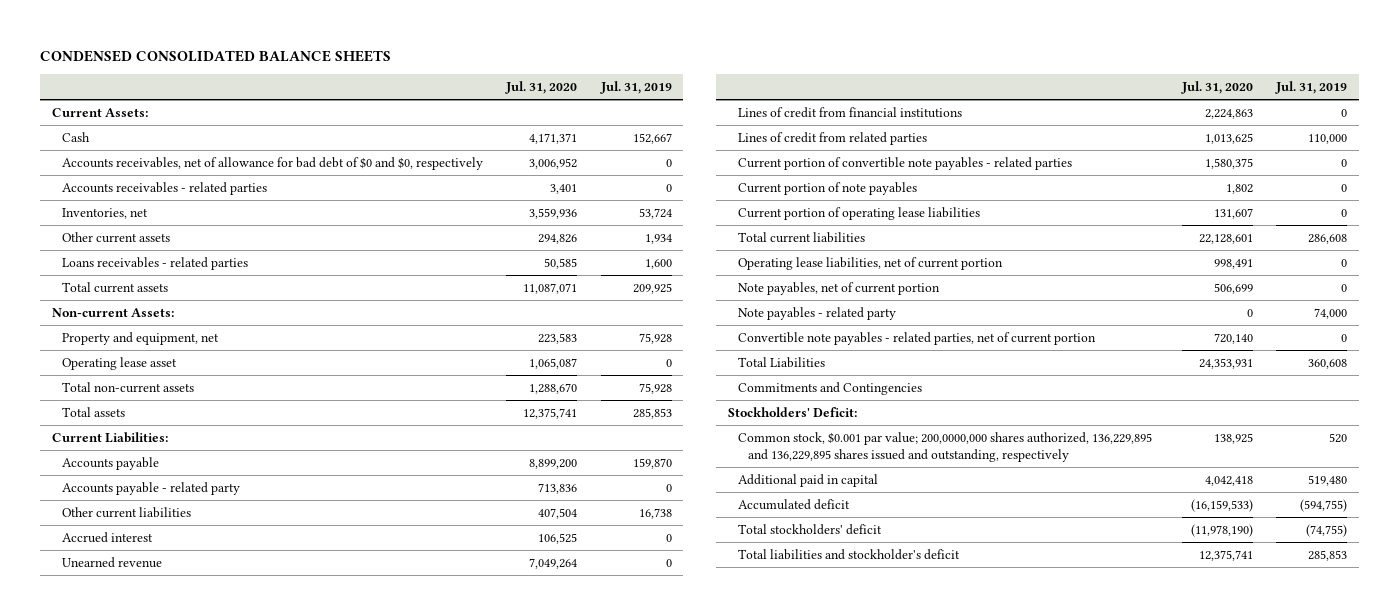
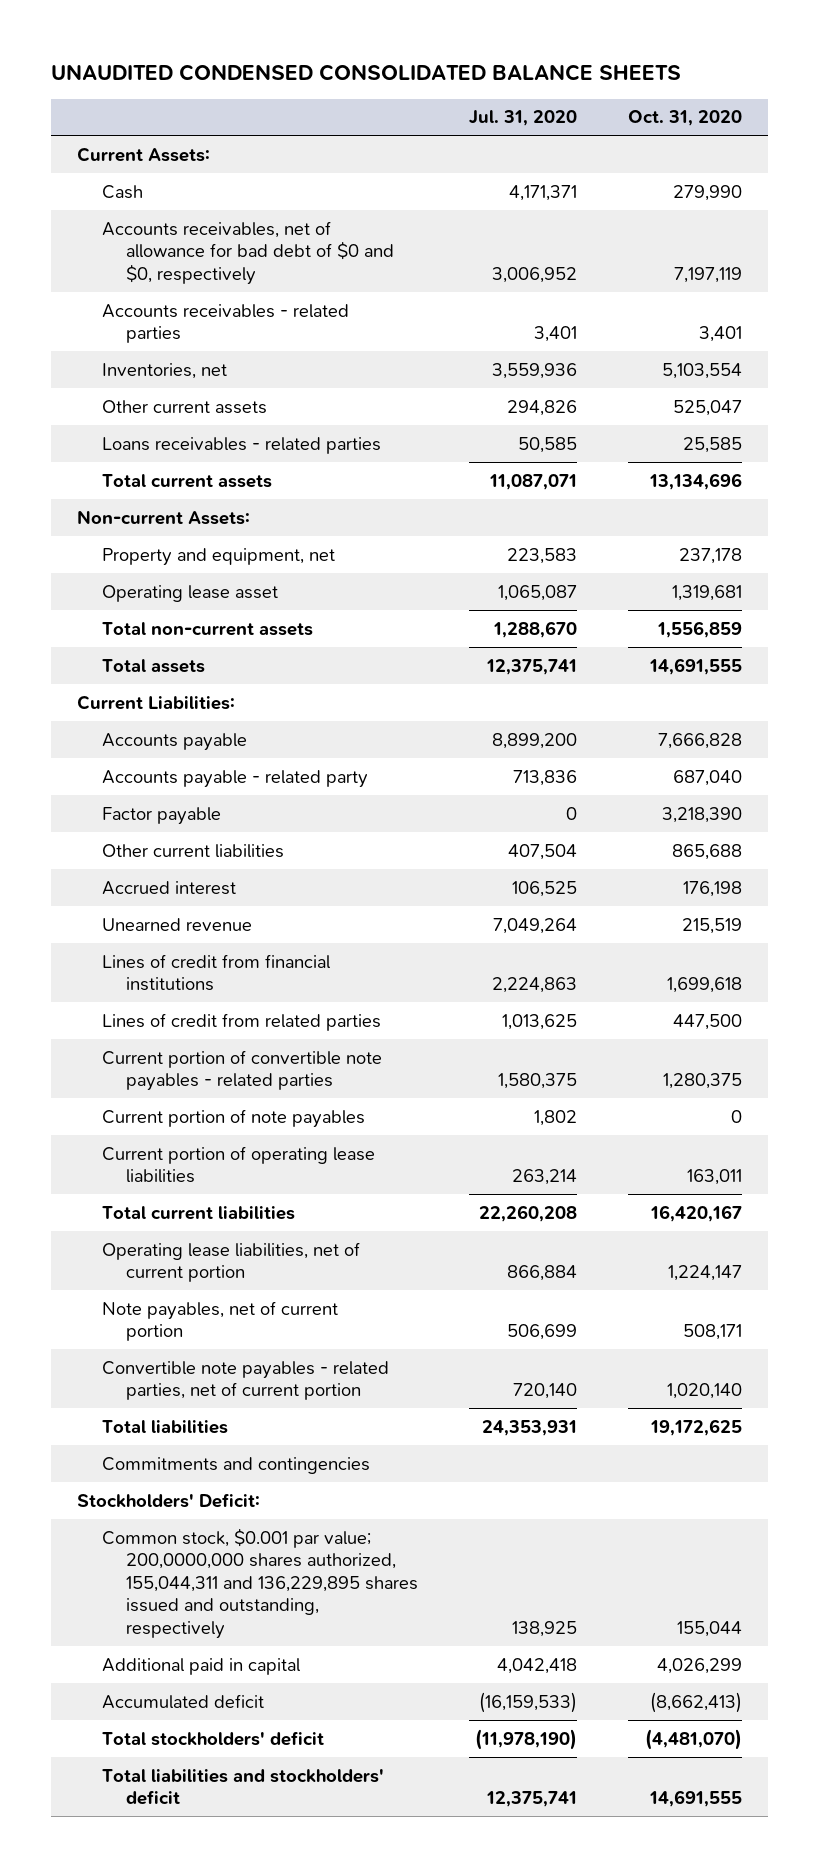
[40,49,392,62] CONDENSED CONSOLIDATED BALANCE SHEETS -> [51,64,682,82] UNAUDITED CONDENSED CONSOLIDATED BALANCE SHEETS
[599,81,672,95] Jul. 31, 2019 -> none
none -> [628,110,743,127] Oct. 31, 2020
none -> [101,806,221,825] Factor payable
[1214,207,1254,219] 131,607 -> [512,1169,578,1186] 263,214
[1199,233,1254,244] 22,128,601 -> [479,1204,578,1222] 22,260,208
[1214,258,1254,269] 998,491 -> [507,1265,578,1282] 866,884
[737,306,896,320] Note payables - related party -> none
[737,356,825,368] Total Liabilities -> [101,1419,228,1434] Total liabilities
[737,381,922,395] Commitments and Contingencies -> [101,1456,370,1474] Commitments and contingencies
[737,431,1152,462] Common stock, $0.001 par value; 200,0000,000 shares authorized, 136,229,895 and 136,229,895 shares issued and outstanding, respectively -> [101,1527,419,1639] Common stock, $0.001 par value; 200,0000,000 shares authorized, 155,044,311 and 136,229,895 shares issued and outstanding, respectively
[737,548,960,560] Total liabilities and stockholder's deficit -> [101,1768,384,1806] Total liabilities and stockholders' deficit

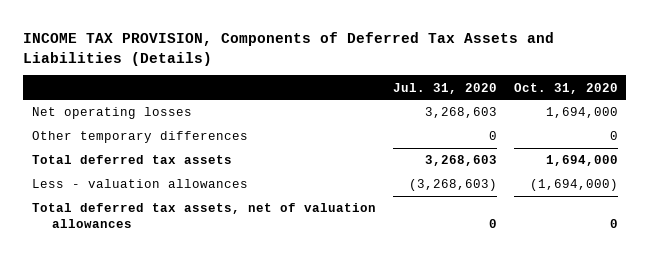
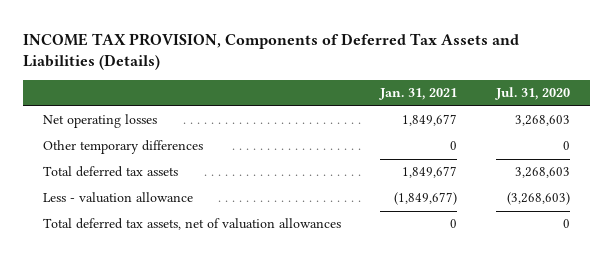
[513,82,618,94] Oct. 31, 2020 -> none
none -> [379,88,458,101] Jan. 31, 2021
[31,179,248,189] Less - valuation allowances -> [42,192,193,204] Less - valuation allowance

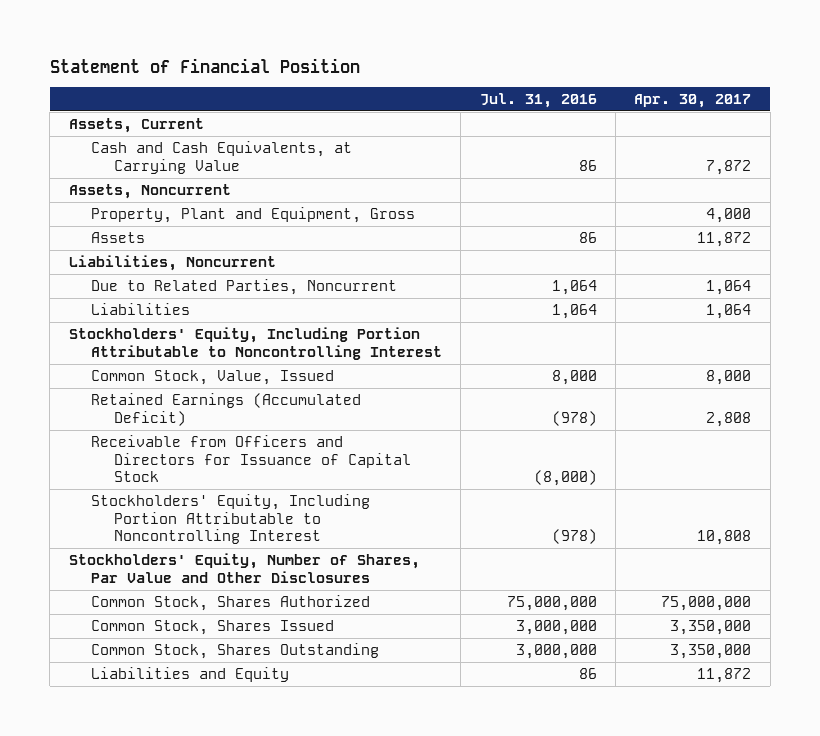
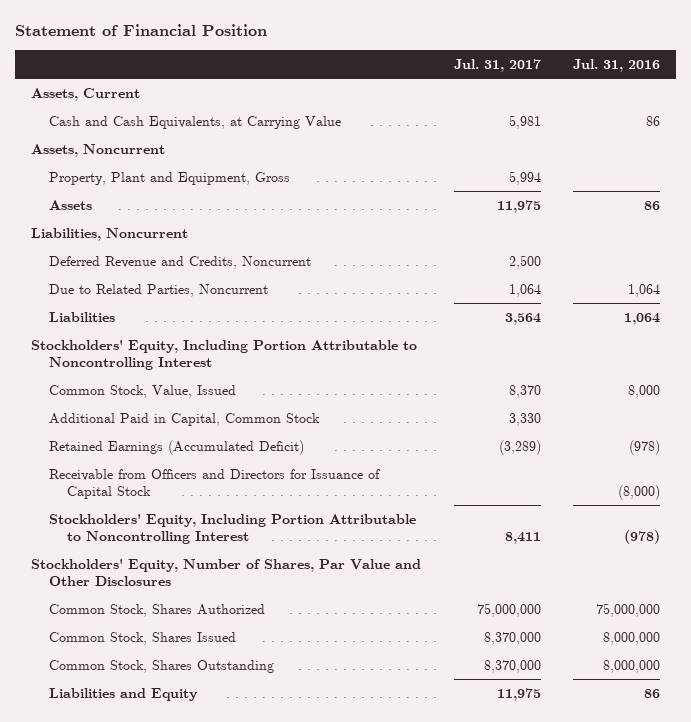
[634,94,752,109] Apr. 30, 2017 -> none
none -> [453,59,541,73] Jul. 31, 2017
none -> [49,255,312,269] Deferred Revenue and Credits, Noncurrent
none -> [49,412,321,426] Additional Paid in Capital, Common Stock
[515,620,597,636] 3,000,000 -> [602,631,660,645] 8,000,000
[515,644,597,660] 3,000,000 -> [602,659,660,673] 8,000,000

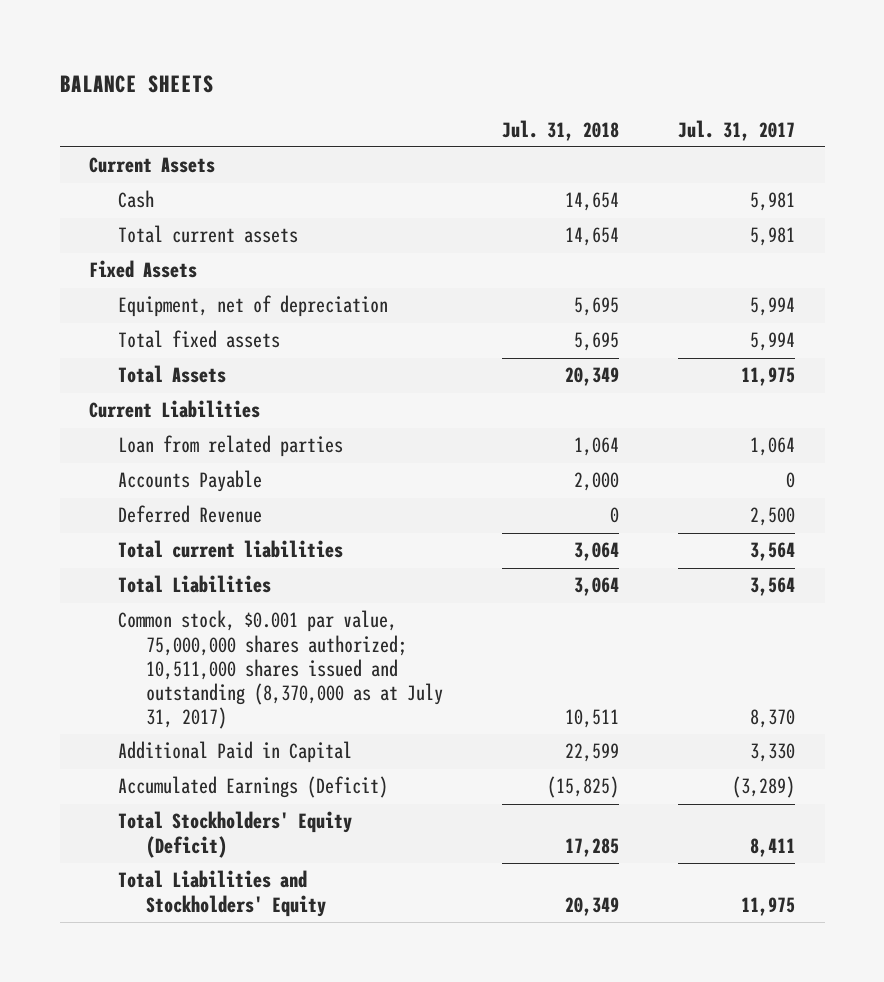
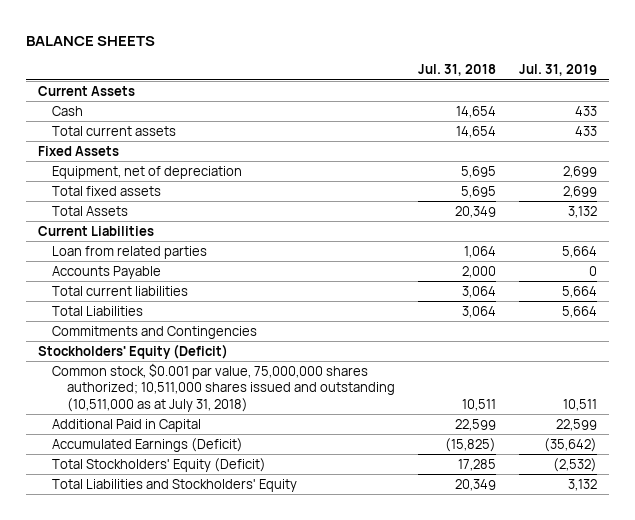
[678,119,796,141] Jul. 31, 2017 -> none
none -> [519,64,598,77] Jul. 31, 2019
[117,505,262,524] Deferred Revenue -> none
none -> [52,325,258,339] Commitments and Contingencies
none -> [37,343,228,359] Stockholders' Equity (Deficit)
[117,610,444,729] Common stock, $0.001 par value, 75,000,000 shares authorized; 10,511,000 shares issued and outstanding (8,370,000 as at July 31, 2017) -> [52,362,395,413] Common stock, $0.001 par value, 75,000,000 shares authorized; 10,511,000 shares issued and outstanding (10,511,000 as at July 31, 2018)

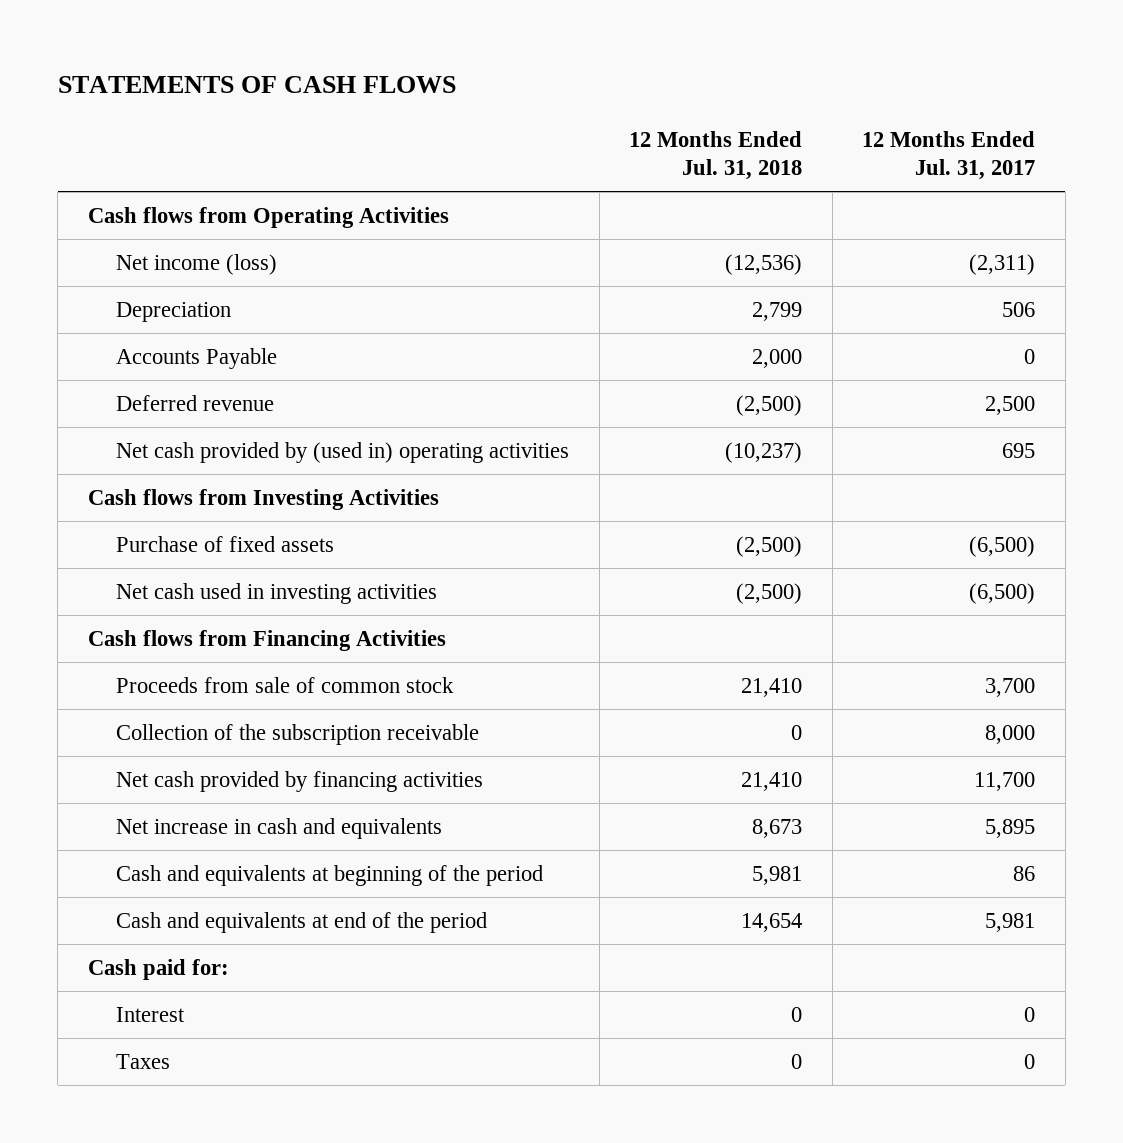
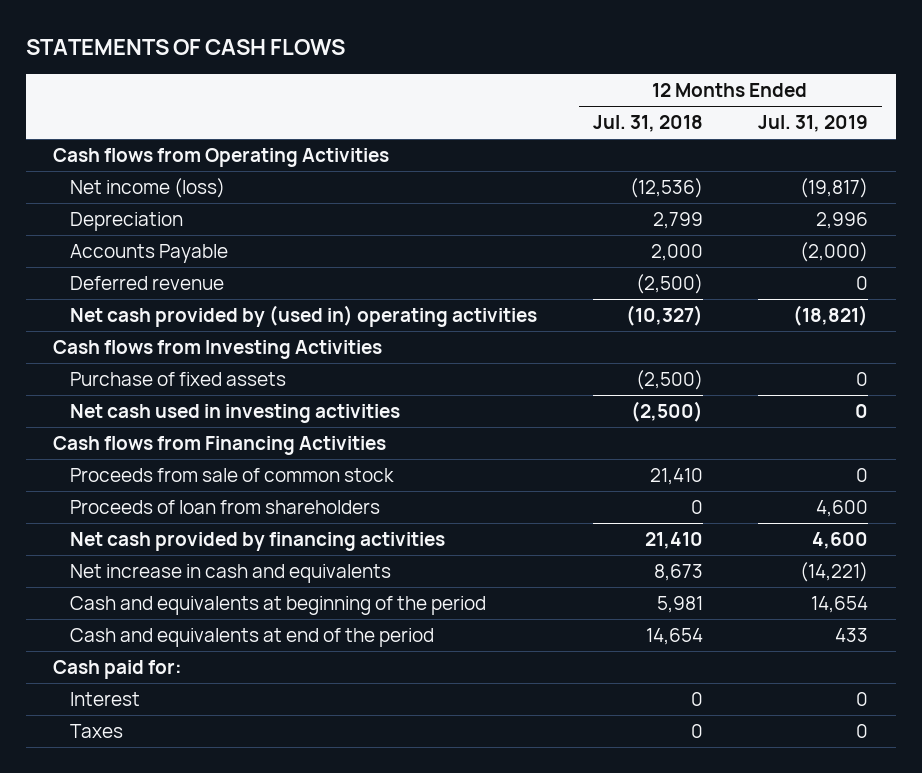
[862,130,1036,181] 12 Months Ended Jul. 31, 2017 -> none
none -> [758,115,869,133] Jul. 31, 2019
[725,441,803,463] (10,237) -> [625,304,703,326] (10,327)
[116,723,480,745] Collection of the subscription receivable -> none
none -> [70,499,381,514] Proceeds of loan from shareholders

